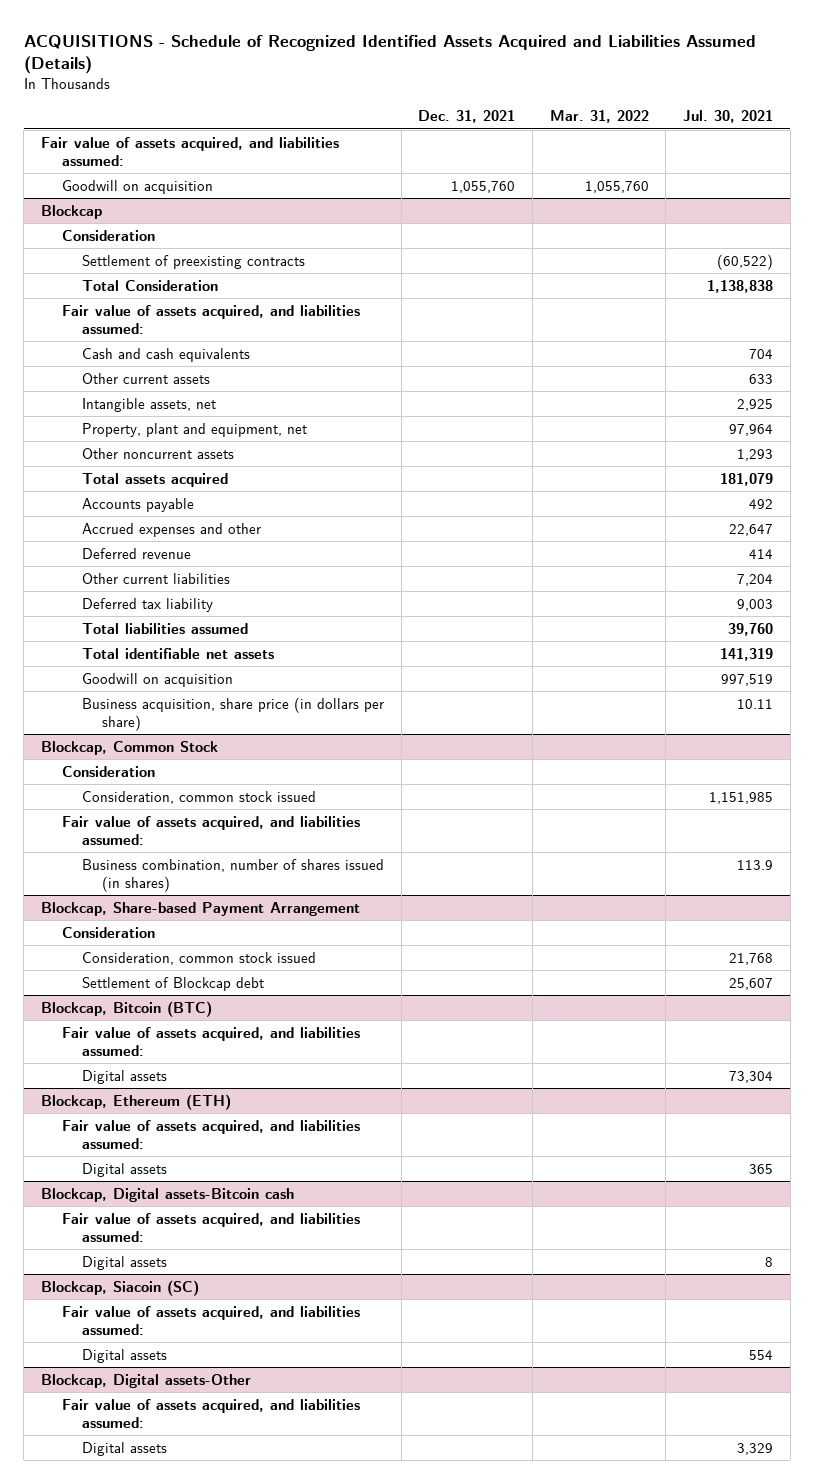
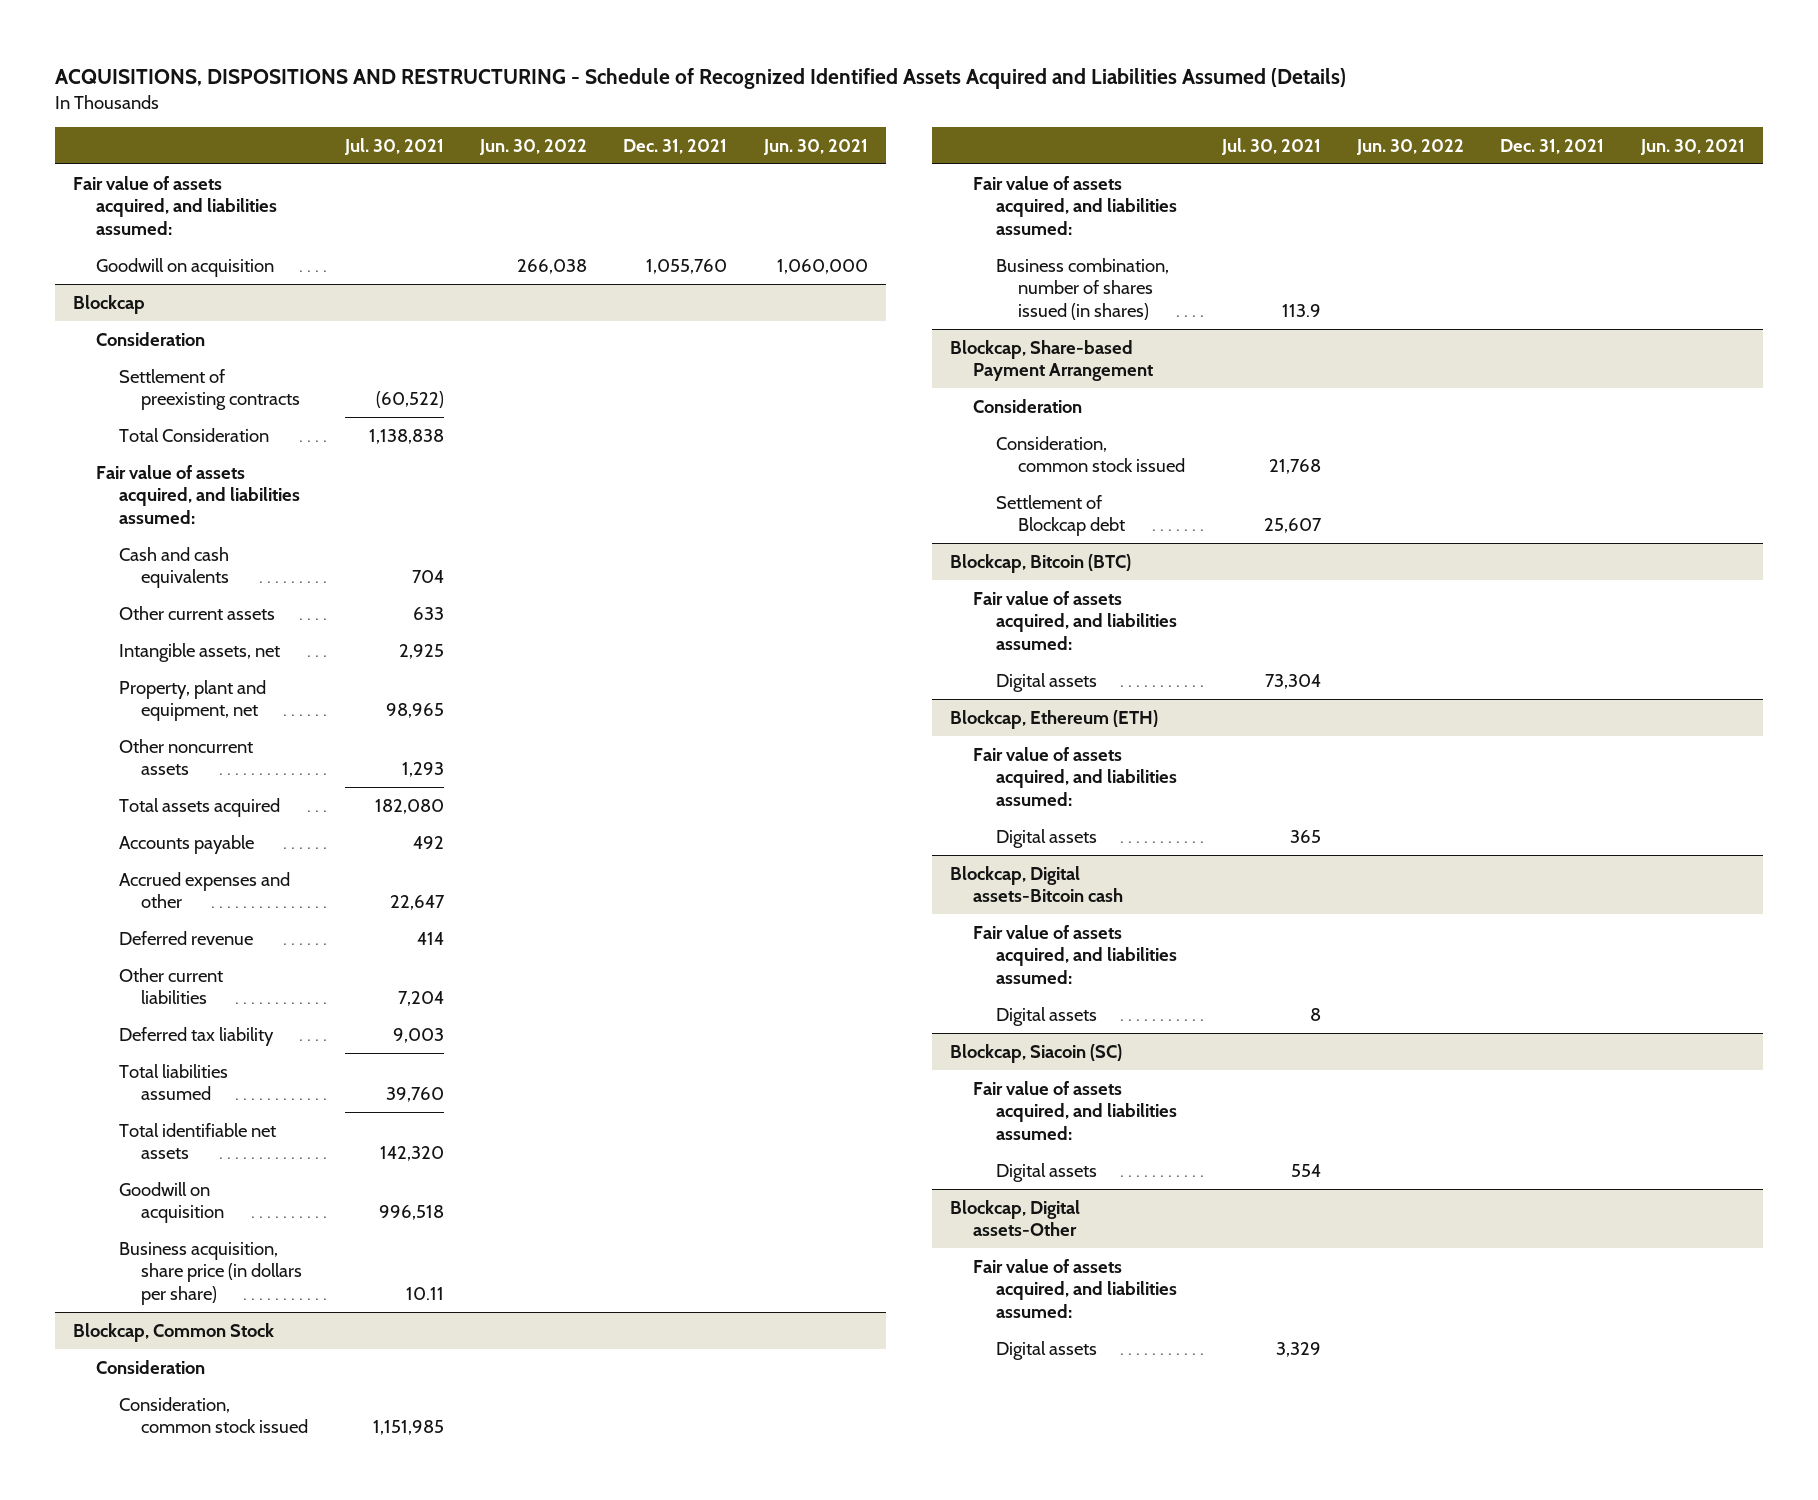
[23,34,756,75] ACQUISITIONS - Schedule of Recognized Identified Assets Acquired and Liabilities Assumed (Details) -> [54,67,1346,89] ACQUISITIONS, DISPOSITIONS AND RESTRUCTURING - Schedule of Recognized Identified Assets Acquired and Liabilities Assumed (Details)
[549,110,649,124] Mar. 31, 2022 -> none
none -> [479,138,588,155] Jun. 30, 2022
none -> [762,138,868,155] Jun. 30, 2021
[729,423,774,436] 97,964 -> [385,703,444,719] 98,965
[720,472,774,486] 181,079 -> [374,798,444,814] 182,080
[720,647,774,661] 141,319 -> [379,1146,444,1162] 142,320
[721,673,774,686] 997,519 -> [378,1205,444,1221] 996,518

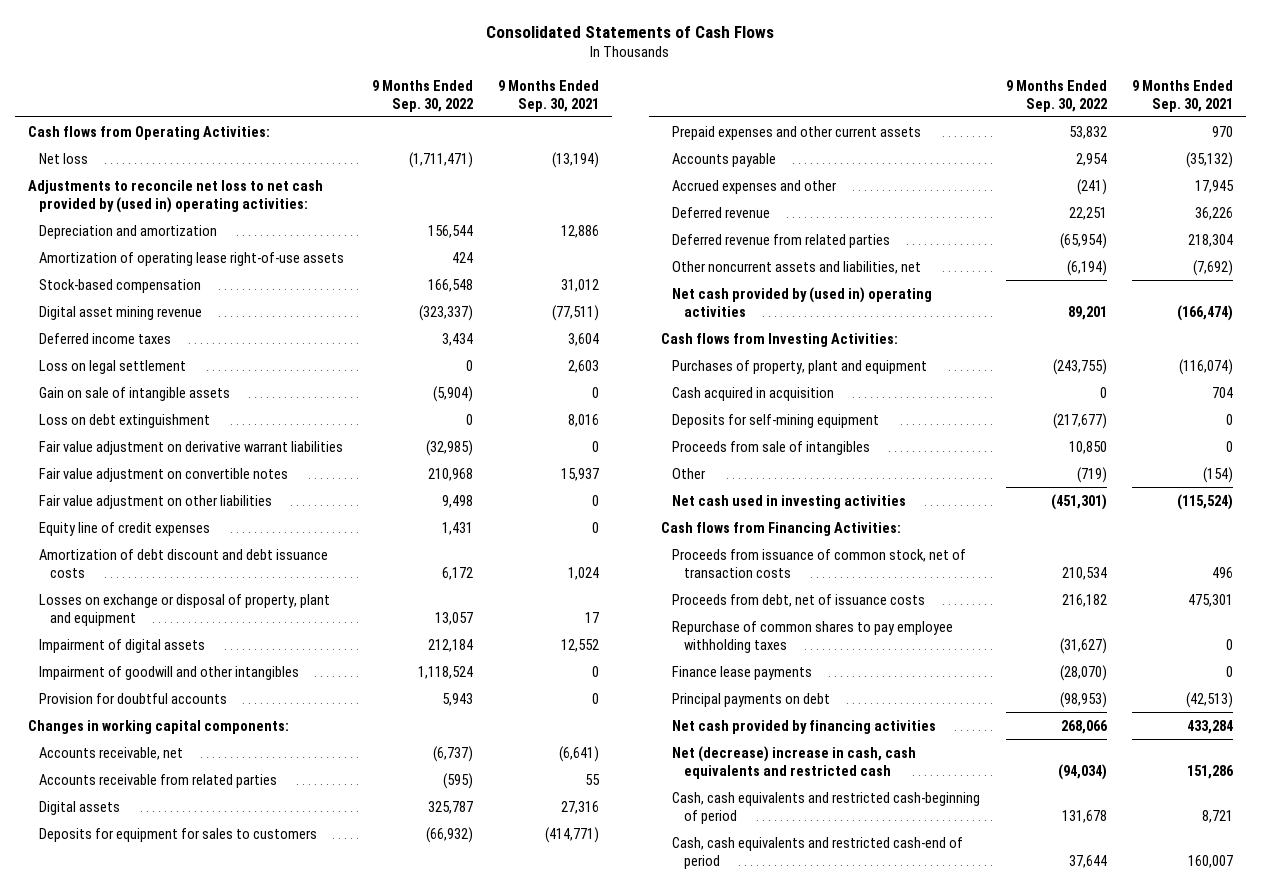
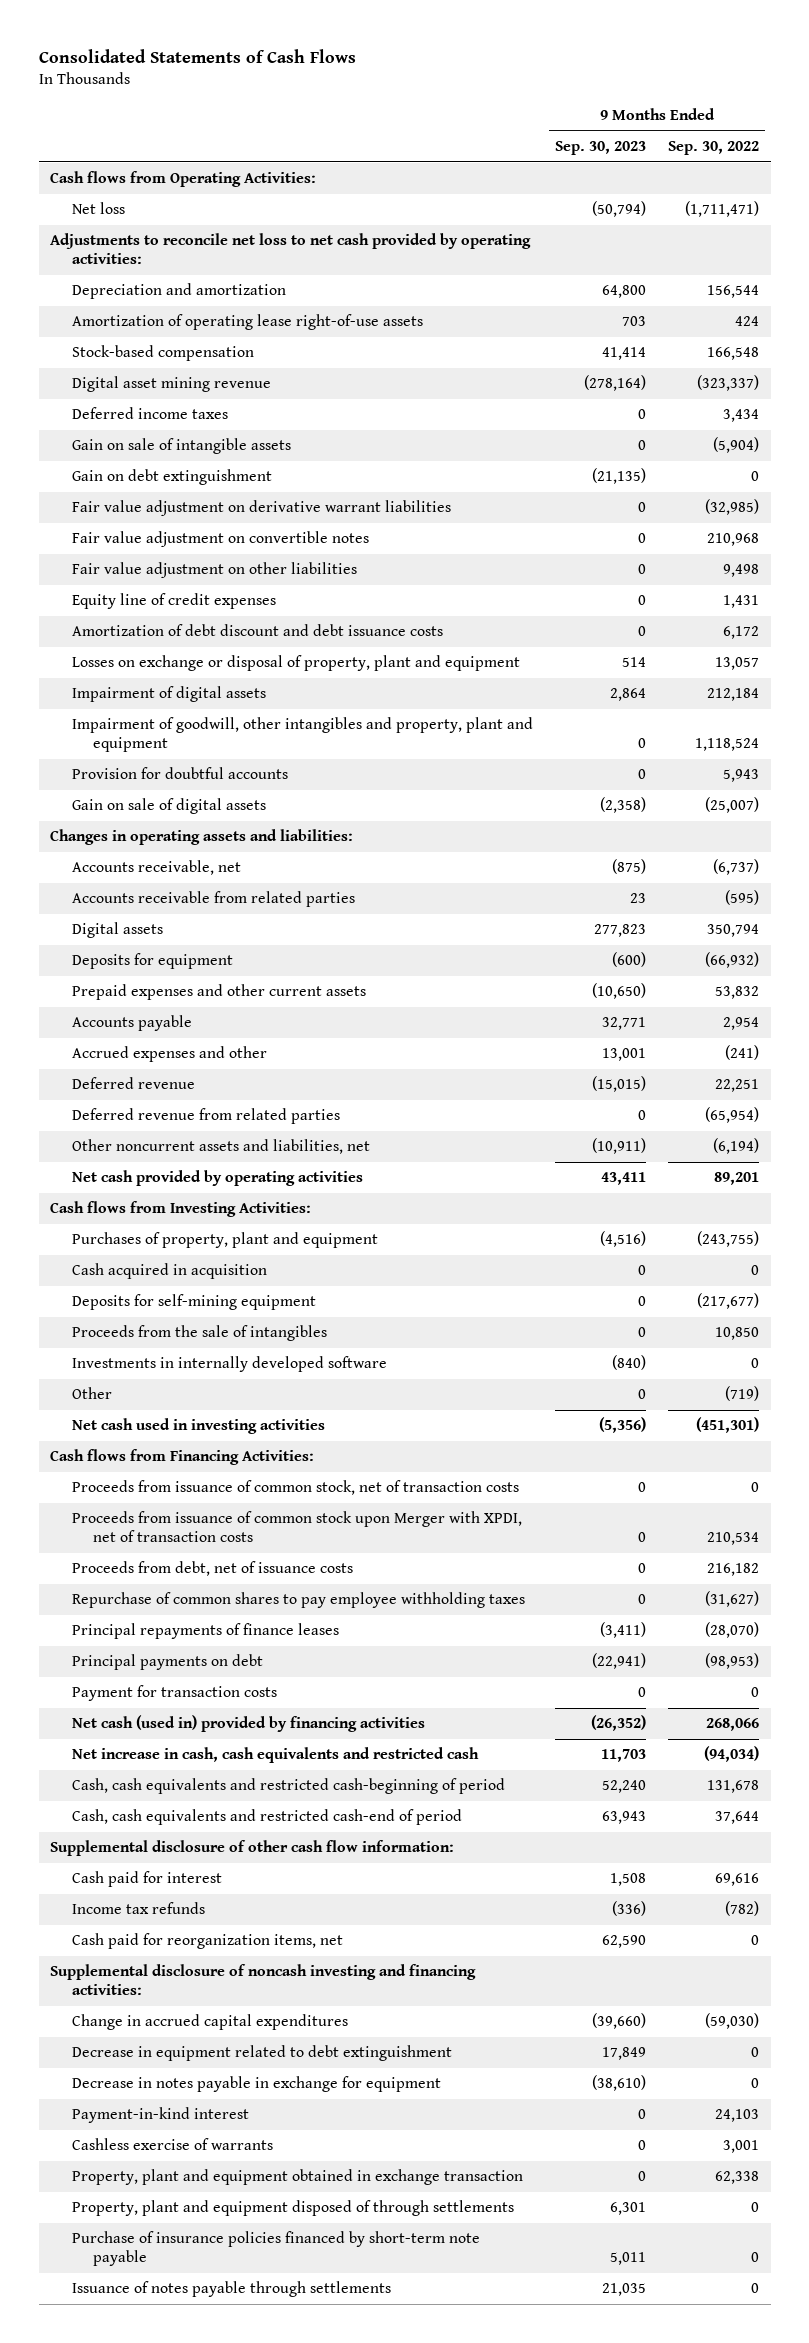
[498,79,600,112] 9 Months Ended Sep. 30, 2021 -> none
none -> [554,141,646,156] Sep. 30, 2023
[27,179,323,213] Adjustments to reconcile net loss to net cash provided by (used in) operating activities: -> [50,233,532,265] Adjustments to reconcile net loss to net cash provided by operating activities:
[38,359,186,374] Loss on legal settlement -> none
[38,413,210,428] Loss on debt extinguishment -> [71,469,272,486] Gain on debt extinguishment
[38,665,299,680] Impairment of goodwill and other intangibles -> [71,717,533,753] Impairment of goodwill, other intangibles and property, plant and equipment
none -> [71,798,266,815] Gain on sale of digital assets
[27,719,289,734] Changes in working capital components: -> [50,829,354,846] Changes in operating assets and liabilities:
[428,800,474,814] 325,787 -> [707,924,760,938] 350,794
[38,827,317,842] Deposits for equipment for sales to customers -> [71,953,233,970] Deposits for equipment
[672,286,933,317] Net cash provided by (used in) operating activities -> [71,1170,363,1187] Net cash provided by operating activities
[672,440,871,455] Proceeds from sale of intangibles -> [71,1325,327,1342] Proceeds from the sale of intangibles
none -> [71,1356,387,1373] Investments in internally developed software
[1061,566,1107,580] 210,534 -> [751,1482,760,1493] 0
none -> [71,1511,522,1543] Proceeds from issuance of common stock upon Merger with XPDI, net of transaction costs
[672,665,813,680] Finance lease payments -> [71,1623,339,1640] Principal repayments of finance leases
none -> [71,1685,277,1702] Payment for transaction costs
[672,719,937,734] Net cash provided by financing activities -> [71,1715,425,1733] Net cash (used in) provided by financing activities
[672,745,917,779] Net (decrease) increase in cash, cash equivalents and restricted cash -> [71,1747,479,1764] Net increase in cash, cash equivalents and restricted cash
none -> [50,1840,455,1857] Supplemental disclosure of other cash flow information:
none -> [71,1871,222,1888] Cash paid for interest
none -> [71,1902,205,1915] Income tax refunds
none -> [71,1933,343,1950] Cash paid for reorganization items, net
none -> [50,1964,477,1996] Supplemental disclosure of noncash investing and financing activities:
none -> [71,2014,348,2031] Change in accrued capital expenditures
none -> [71,2045,452,2062] Decrease in equipment related to debt extinguishment
none -> [71,2076,441,2093] Decrease in notes payable in exchange for equipment
none -> [71,2107,249,2124] Payment-in-kind interest
none -> [71,2138,273,2151] Cashless exercise of warrants
none -> [71,2169,523,2186] Property, plant and equipment obtained in exchange transaction
none -> [71,2200,514,2217] Property, plant and equipment disposed of through settlements
none -> [71,2231,480,2267] Purchase of insurance policies financed by short-term note payable
none -> [71,2281,391,2298] Issuance of notes payable through settlements

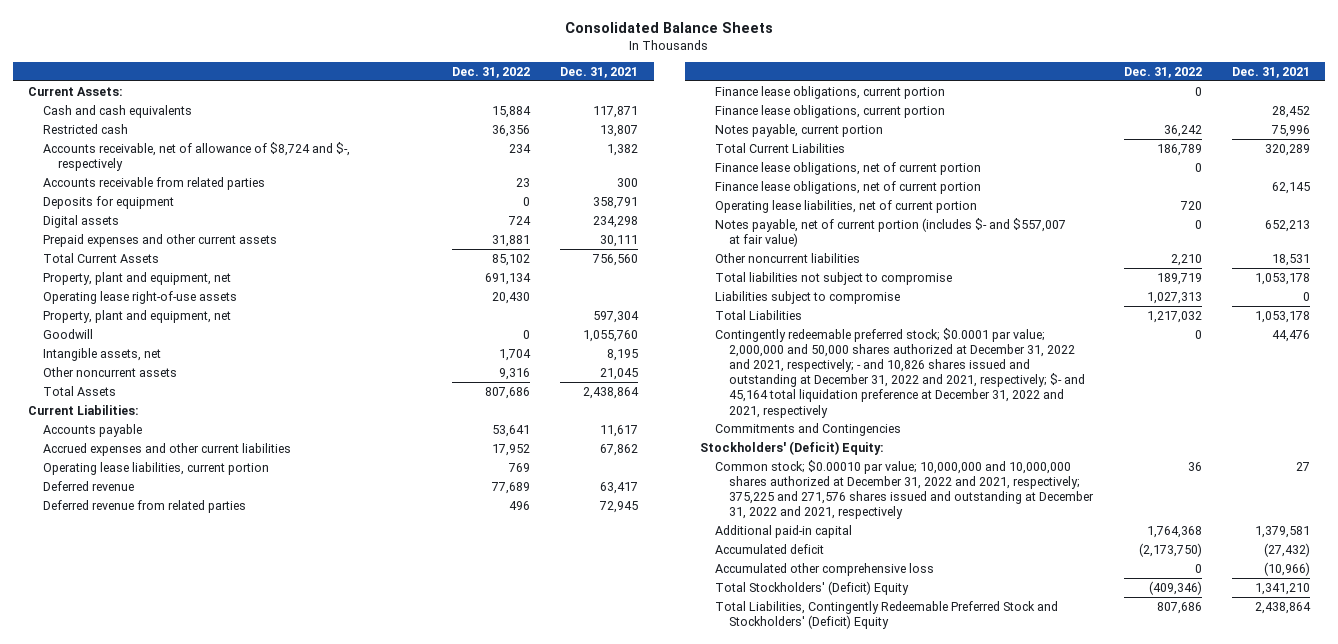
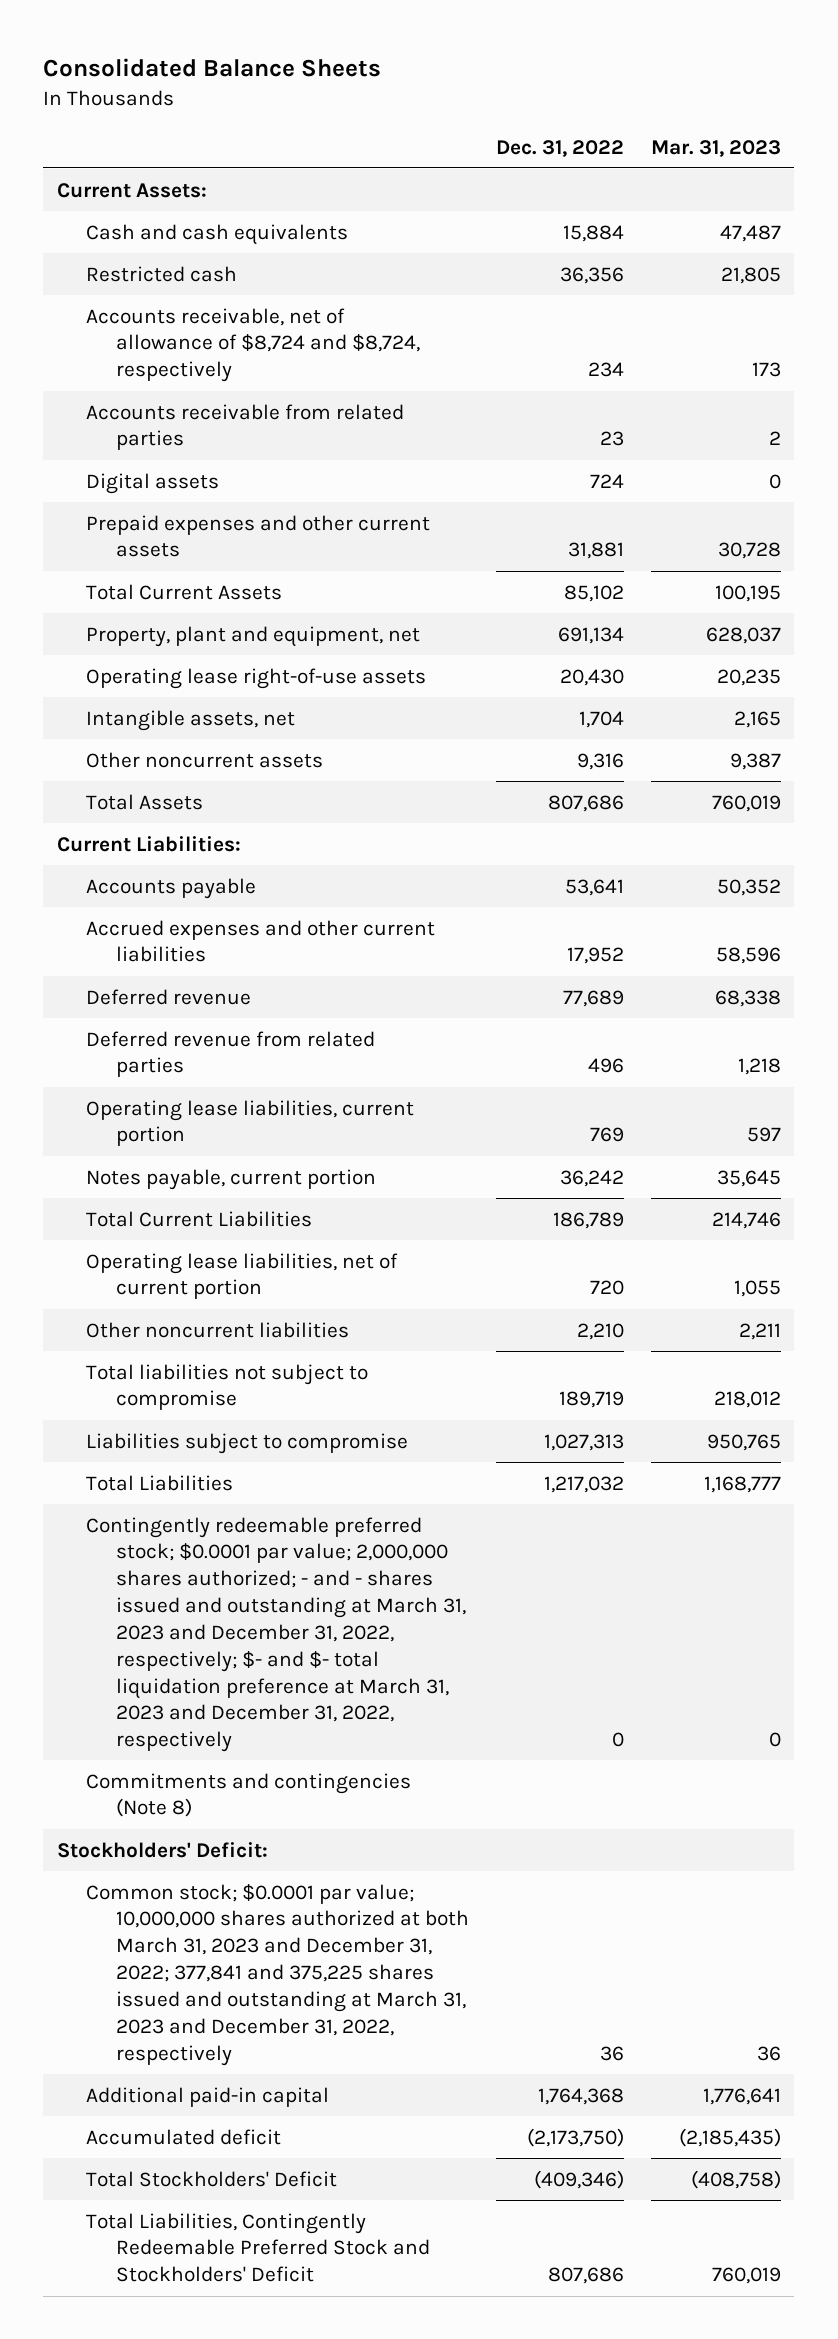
[560,66,639,78] Dec. 31, 2021 -> none
none -> [650,139,781,157] Mar. 31, 2023
[43,141,351,171] Accounts receivable, net of allowance of $8,724 and $-, respectively -> [86,307,420,383] Accounts receivable, net of allowance of $8,724 and $8,724, respectively
[43,195,175,209] Deposits for equipment -> none
[43,309,232,323] Property, plant and equipment, net -> none
[43,328,94,339] Goodwill -> none
[714,85,945,99] Finance lease obligations, current portion -> none
[714,104,945,118] Finance lease obligations, current portion -> none
[43,461,270,475] Operating lease liabilities, current portion -> [86,1099,415,1147] Operating lease liabilities, current portion
[714,161,981,175] Finance lease obligations, net of current portion -> none
[714,180,981,194] Finance lease obligations, net of current portion -> none
[714,217,1066,247] Notes payable, net of current portion (includes $- and $557,007 at fair value) -> none
[714,327,1086,418] Contingently redeemable preferred stock; $0.0001 par value; 2,000,000 and 50,000 shares authorized at December 31, 2022 and 2021, respectively; - and 10,826 shares issued and outstanding at December 31, 2022 and 2021, respectively; $- and 45,164 total liquidation preference at December 31, 2022 and 2021, respectively -> [86,1516,466,1753] Contingently redeemable preferred stock; $0.0001 par value; 2,000,000 shares authorized; - and - shares issued and outstanding at March 31, 2023 and December 31, 2022, respectively; $- and $- total liquidation preference at March 31, 2023 and December 31, 2022, respectively
[714,422,901,436] Commitments and Contingencies -> [86,1772,412,1818] Commitments and contingencies (Note 8)
[700,440,885,455] Stockholders' (Deficit) Equity: -> [56,1841,268,1858] Stockholders' Deficit:
[714,459,1095,520] Common stock; $0.00010 par value; 10,000,000 and 10,000,000 shares authorized at December 31, 2022 and 2021, respectively; 375,225 and 271,576 shares issued and outstanding at December 31, 2022 and 2021, respectively -> [86,1883,469,2066] Common stock; $0.0001 par value; 10,000,000 shares authorized at both March 31, 2023 and December 31, 2022; 377,841 and 375,225 shares issued and outstanding at March 31, 2023 and December 31, 2022, respectively
[714,562,934,576] Accumulated other comprehensive loss -> none
[714,580,909,595] Total Stockholders' (Deficit) Equity -> [86,2170,338,2187] Total Stockholders' Deficit
[714,600,1058,629] Total Liabilities, Contingently Redeemable Preferred Stock and Stockholders' (Deficit) Equity -> [86,2212,430,2283] Total Liabilities, Contingently Redeemable Preferred Stock and Stockholders' Deficit

